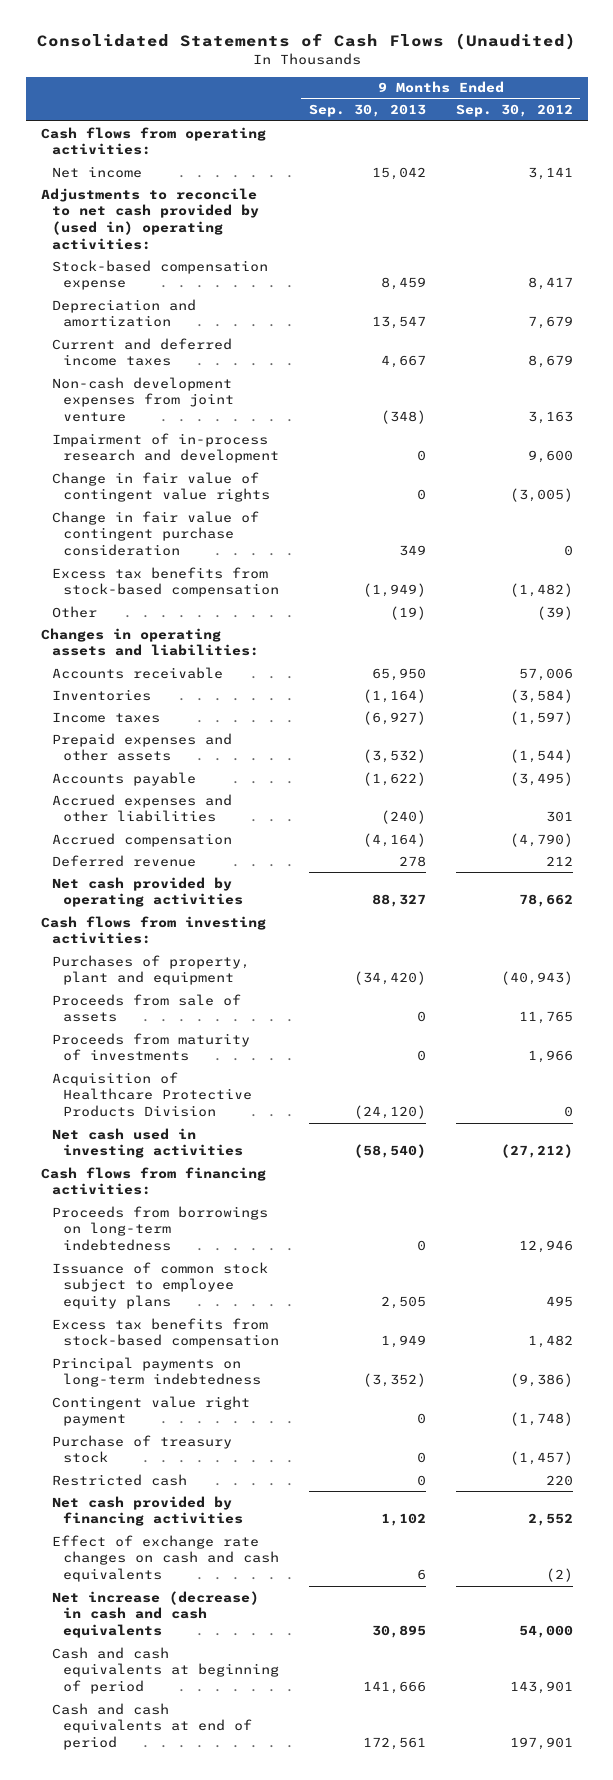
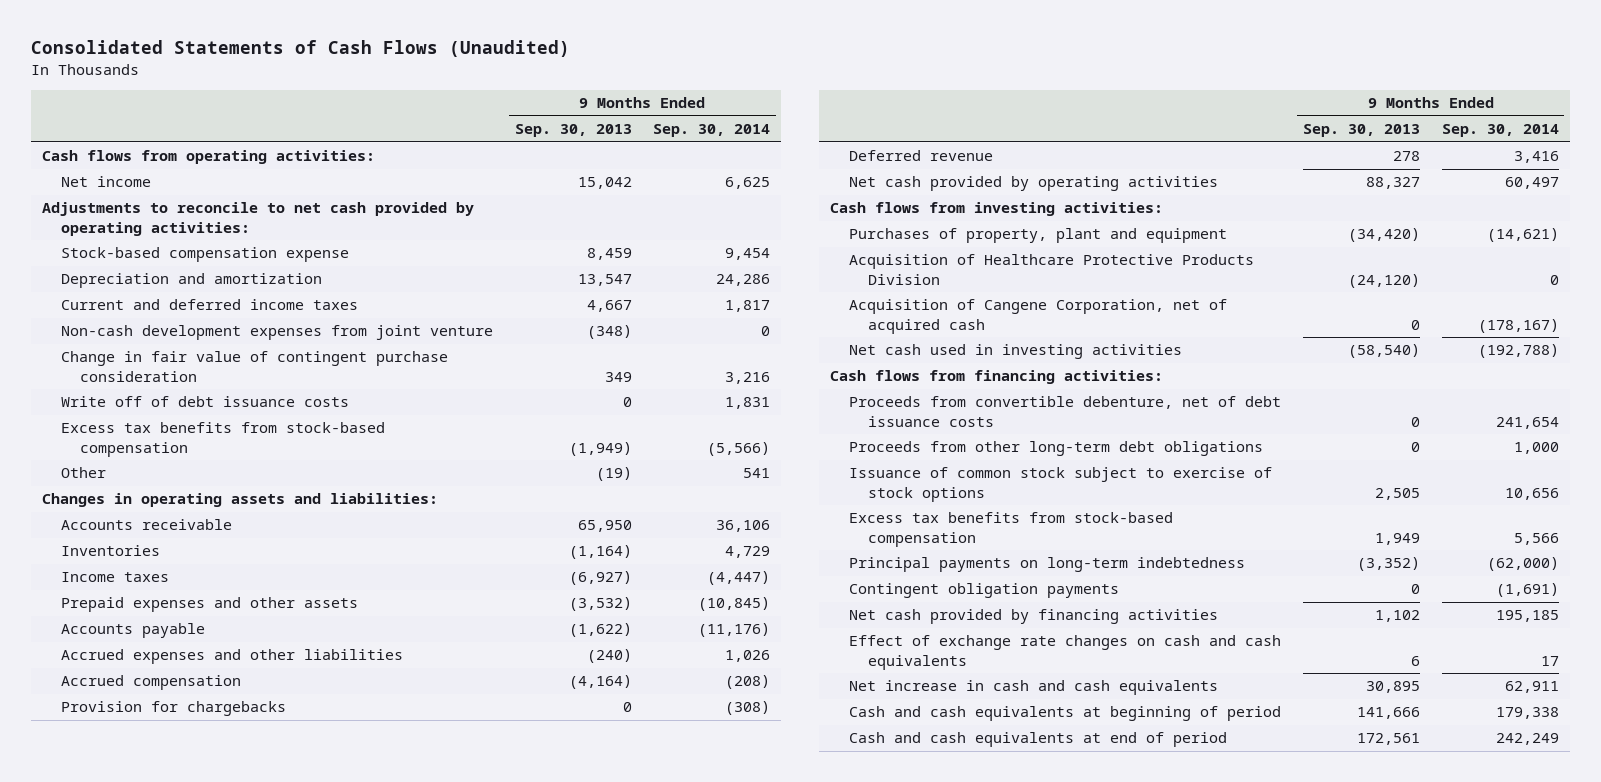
[455,104,573,118] Sep. 30, 2012 -> none
none -> [653,124,771,138] Sep. 30, 2014
[40,187,259,250] Adjustments to reconcile to net cash provided by (used in) operating activities: -> [41,202,474,236] Adjustments to reconcile to net cash provided by operating activities:
[51,432,279,464] Impairment of in-process research and development -> none
[51,471,270,503] Change in fair value of contingent value rights -> none
none -> [60,396,349,408] Write off of debt issuance costs
none -> [60,701,286,717] Provision for chargebacks
[51,993,241,1023] Proceeds from sale of assets -> none
[51,1032,250,1062] Proceeds from maturity of investments -> none
none -> [849,299,1228,334] Acquisition of Cangene Corporation, net of acquired cash
[51,1205,268,1252] Proceeds from borrowings on long-term indebtedness -> none
none -> [849,396,1282,427] Proceeds from convertible debenture, net of debt issuance costs
none -> [849,441,1264,457] Proceeds from other long-term debt obligations
[51,1261,268,1310] Issuance of common stock subject to employee equity plans -> [849,467,1273,502] Issuance of common stock subject to exercise of stock options
[51,1434,232,1464] Purchase of treasury stock -> none
[51,1473,187,1486] Restricted cash -> none
[51,1395,250,1427] Contingent value right payment -> [849,583,1120,599] Contingent obligation payments
[51,1590,259,1639] Net increase (decrease) in cash and cash equivalents -> [849,680,1219,696] Net increase in cash and cash equivalents

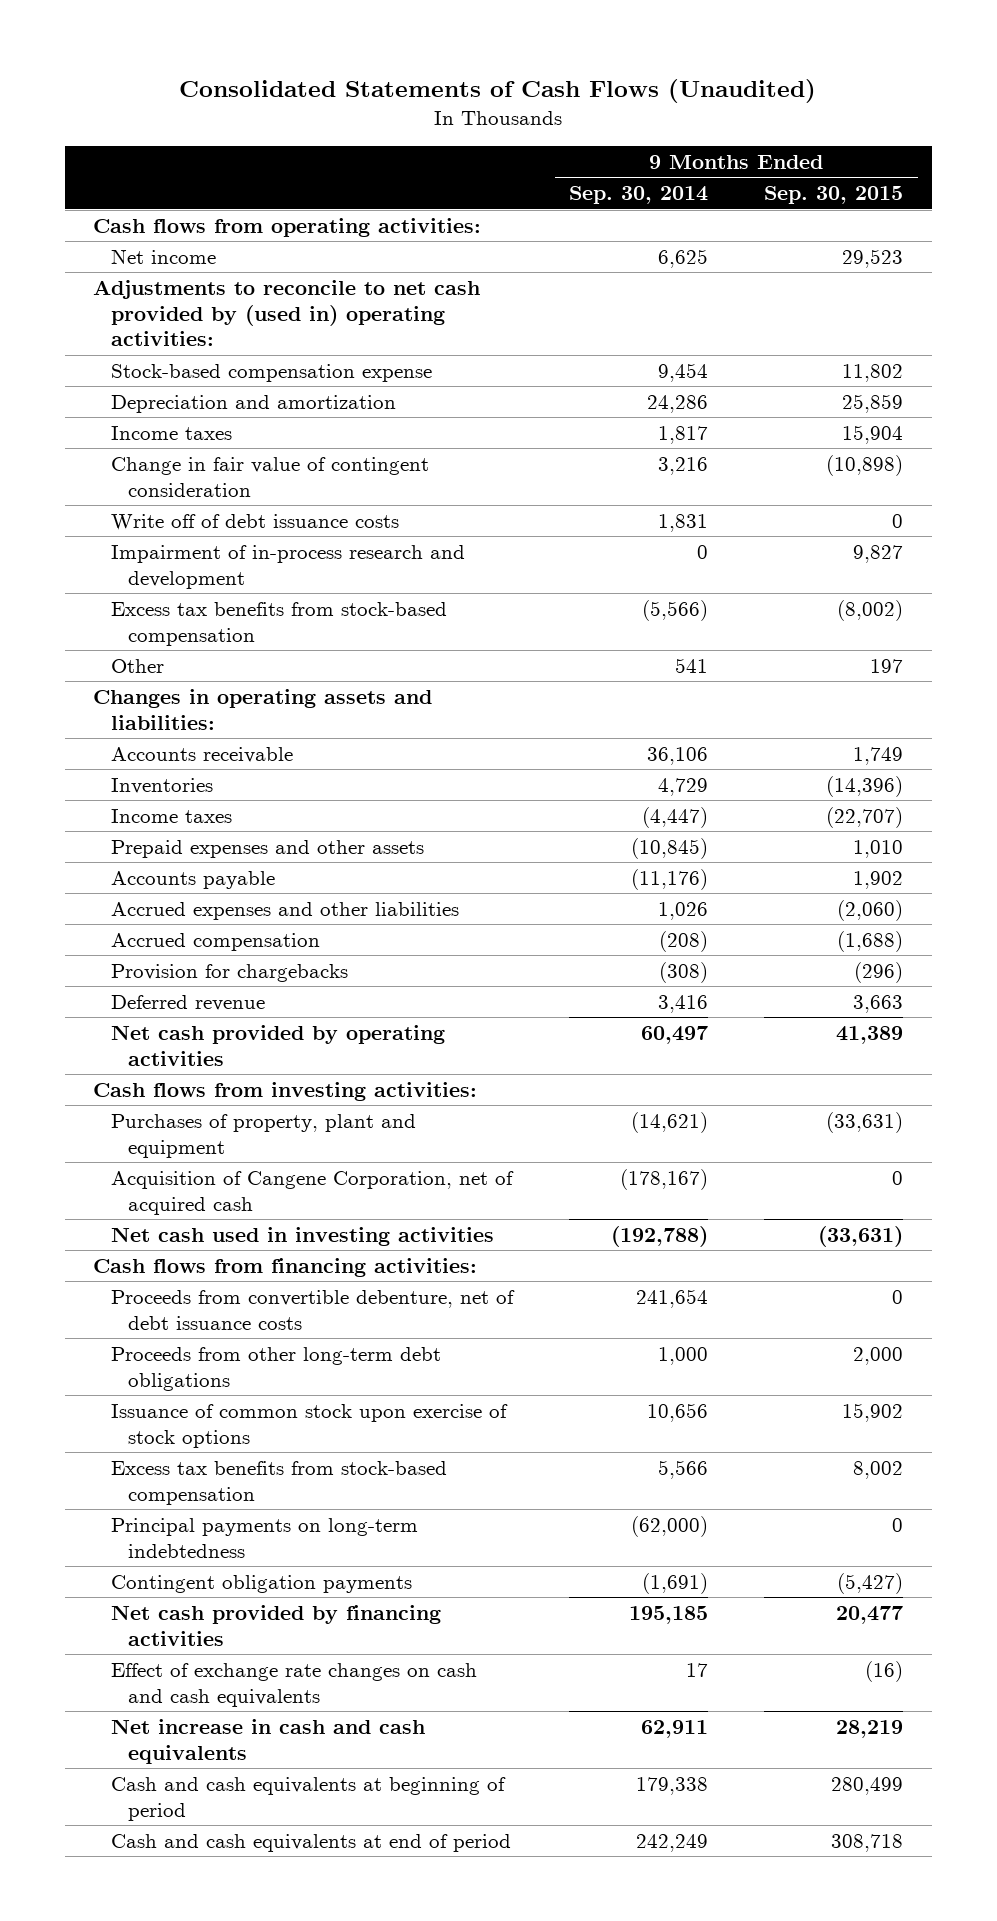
[514,124,632,138] Sep. 30, 2013 -> none
none -> [764,186,904,205] Sep. 30, 2015
[41,202,474,236] Adjustments to reconcile to net cash provided by operating activities: -> [93,279,481,347] Adjustments to reconcile to net cash provided by (used in) operating activities:
[60,325,493,341] Non-cash development expenses from joint venture -> none
[60,299,358,311] Current and deferred income taxes -> [110,425,232,440] Income taxes
[60,351,448,382] Change in fair value of contingent purchase consideration -> [110,456,429,497] Change in fair value of contingent consideration
none -> [110,544,465,589] Impairment of in-process research and development
[849,254,1255,285] Acquisition of Healthcare Protective Products Division -> none
[849,467,1273,502] Issuance of common stock subject to exercise of stock options -> [110,1403,508,1448] Issuance of common stock upon exercise of stock options

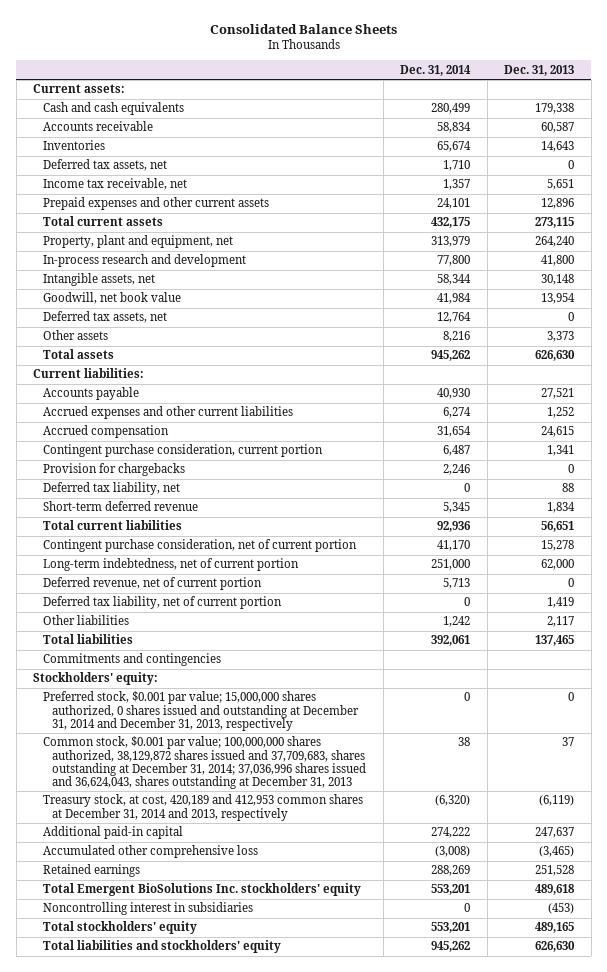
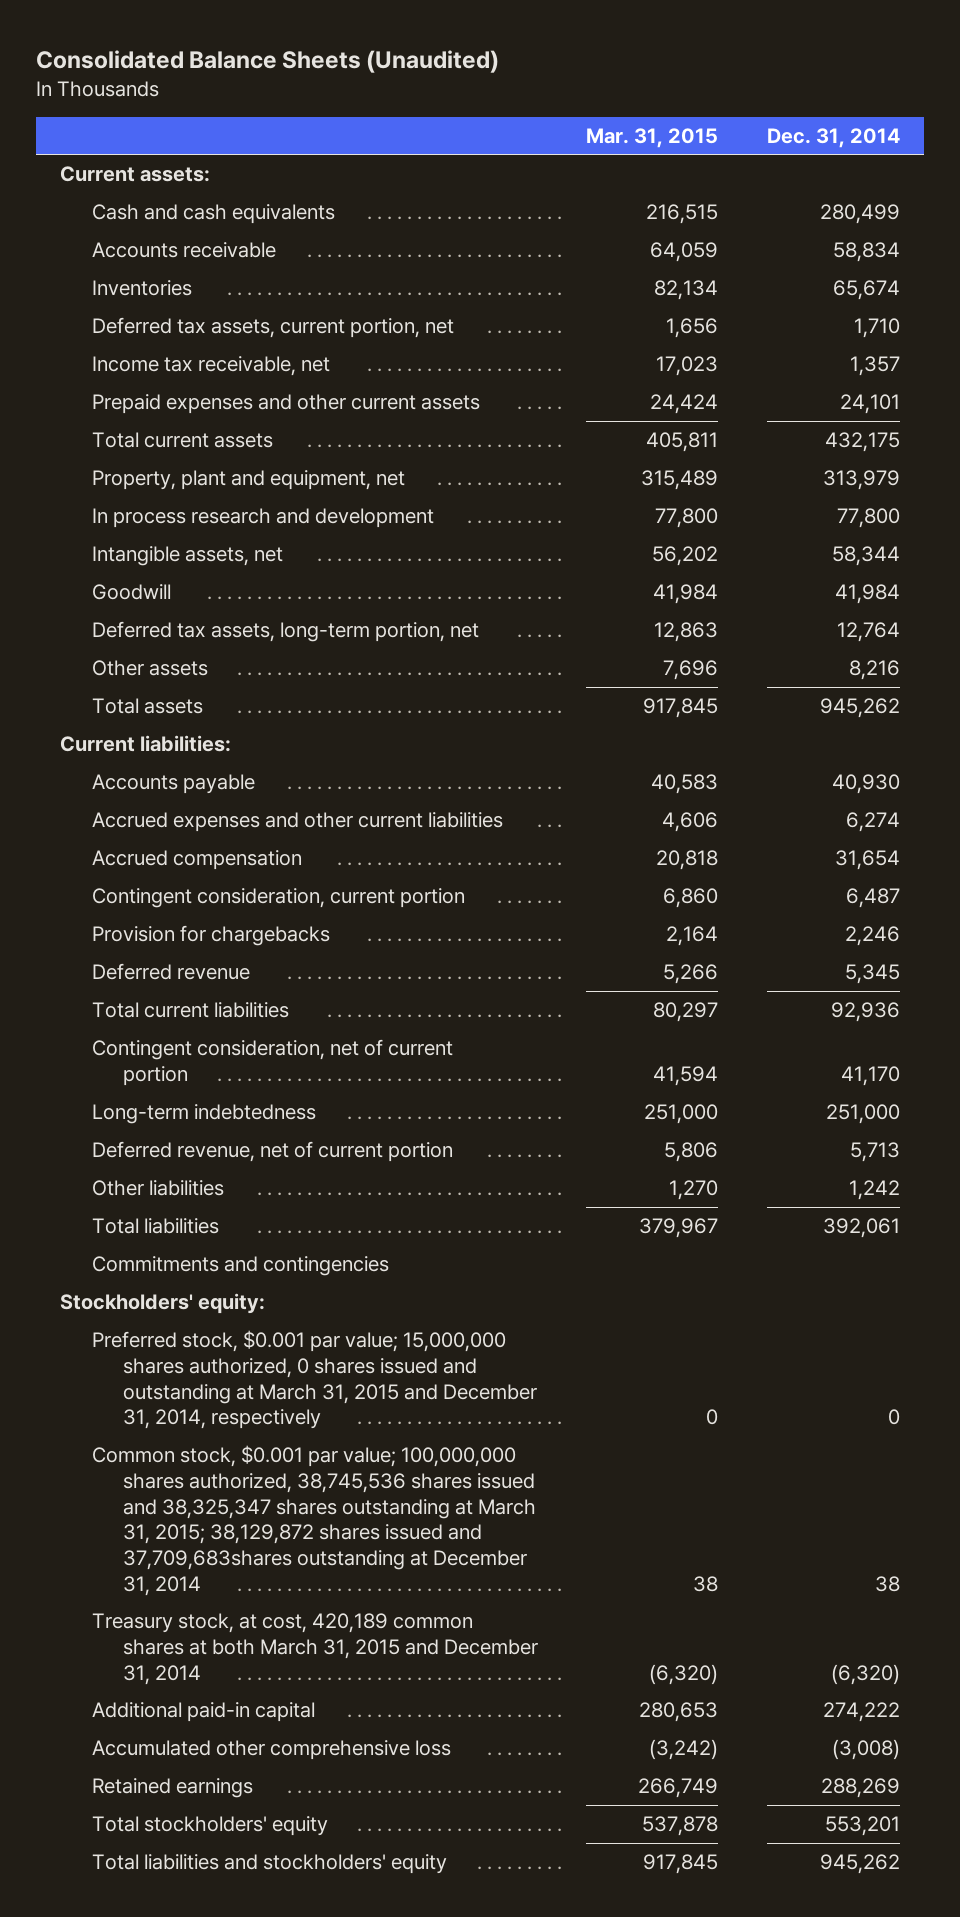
[209,23,397,34] Consolidated Balance Sheets -> [36,50,500,74] Consolidated Balance Sheets (Unaudited)
[504,64,575,76] Dec. 31, 2013 -> none
none -> [586,127,719,148] Mar. 31, 2015
[42,159,167,172] Deferred tax assets, net -> [91,317,454,339] Deferred tax assets, current portion, net
[42,254,246,268] In-process research and development -> [91,508,434,529] In process research and development
[42,292,181,305] Goodwill, net book value -> [91,584,171,601] Goodwill
[42,311,167,324] Deferred tax assets, net -> [91,621,479,643] Deferred tax assets, long-term portion, net
[42,444,323,458] Contingent purchase consideration, current portion -> [91,888,465,909] Contingent consideration, current portion
[42,482,180,496] Deferred tax liability, net -> none
[42,501,198,512] Short-term deferred revenue -> [91,963,250,981] Deferred revenue
[42,539,357,553] Contingent purchase consideration, net of current portion -> [91,1039,453,1086] Contingent consideration, net of current portion
[42,558,299,572] Long-term indebtedness, net of current portion -> [91,1104,316,1125] Long-term indebtedness
[42,596,282,610] Deferred tax liability, net of current portion -> none
[42,691,360,731] Preferred stock, $0.001 par value; 15,000,000 shares authorized, 0 shares issued and outstanding at December 31, 2014 and December 31, 2013, respectively -> [91,1330,538,1430] Preferred stock, $0.001 par value; 15,000,000 shares authorized, 0 shares issued and outstanding at March 31, 2015 and December 31, 2014, respectively
[42,736,367,790] Common stock, $0.001 par value; 100,000,000 shares authorized, 38,129,872 shares issued and 37,709,683, shares outstanding at December 31, 2014; 37,036,996 shares issued and 36,624,043, shares outstanding at December 31, 2013 -> [91,1445,537,1596] Common stock, $0.001 par value; 100,000,000 shares authorized, 38,745,536 shares issued and 38,325,347 shares outstanding at March 31, 2015; 38,129,872 shares issued and 37,709,683shares outstanding at December 31, 2014
[42,794,363,821] Treasury stock, at cost, 420,189 and 412,953 common shares at December 31, 2014 and 2013, respectively -> [91,1613,539,1685] Treasury stock, at cost, 420,189 common shares at both March 31, 2015 and December 31, 2014
[42,883,361,897] Total Emergent BioSolutions Inc. stockholders' equity -> none
[42,902,253,916] Noncontrolling interest in subsidiaries -> none

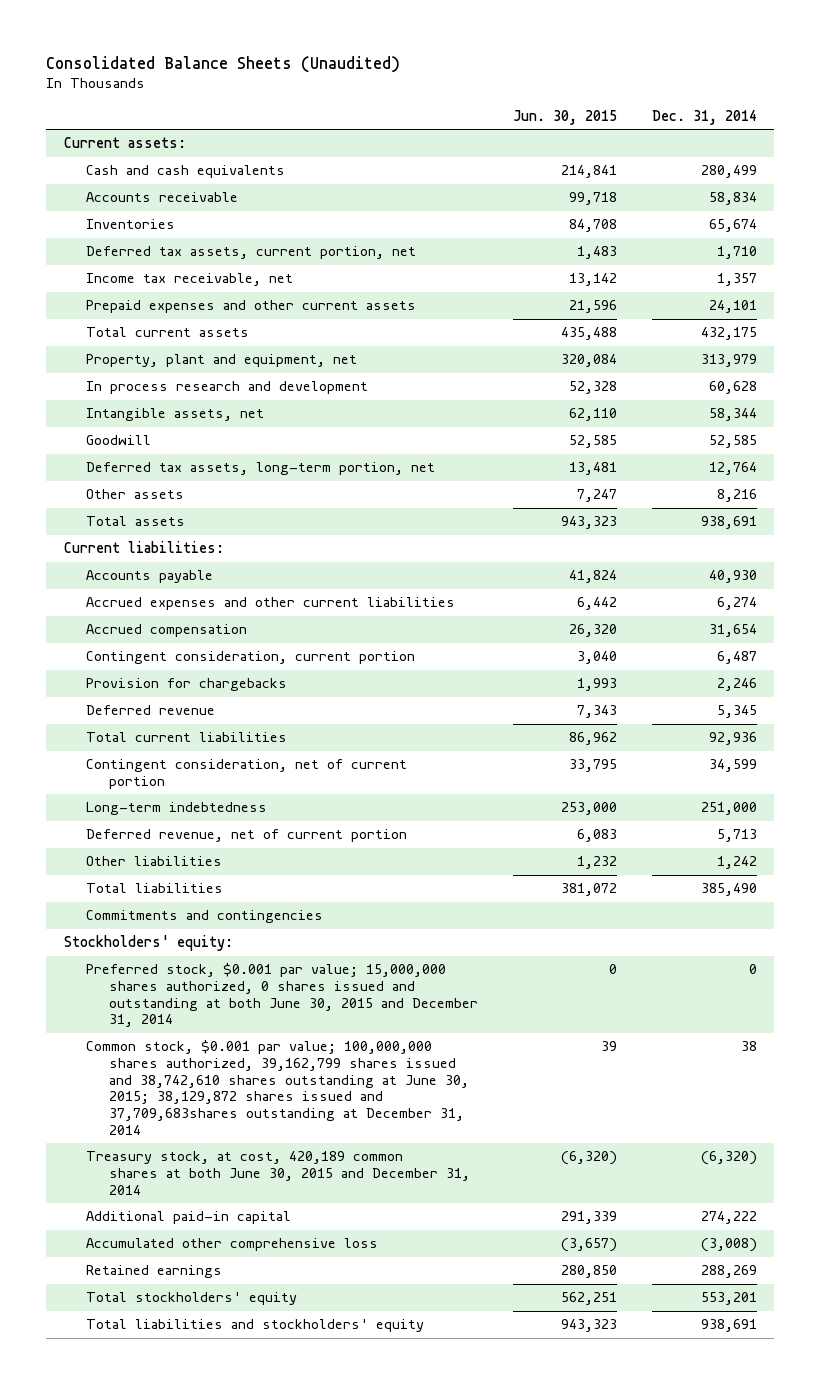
[586,127,719,148] Mar. 31, 2015 -> none
none -> [512,109,617,125] Jun. 30, 2015
[836,508,900,529] 77,800 -> [708,381,757,395] 60,628
[834,584,900,605] 41,984 -> [708,435,757,449] 52,585
[819,698,900,719] 945,262 -> [700,516,757,530] 938,691
[840,1065,900,1086] 41,170 -> [708,759,757,773] 34,599
[822,1218,900,1239] 392,061 -> [700,883,757,897] 385,490
[91,1330,538,1430] Preferred stock, $0.001 par value; 15,000,000 shares authorized, 0 shares issued and outstanding at March 31, 2015 and December 31, 2014, respectively -> [86,963,478,1028] Preferred stock, $0.001 par value; 15,000,000 shares authorized, 0 shares issued and outstanding at both June 30, 2015 and December 31, 2014
[91,1445,537,1596] Common stock, $0.001 par value; 100,000,000 shares authorized, 38,745,536 shares issued and 38,325,347 shares outstanding at March 31, 2015; 38,129,872 shares issued and 37,709,683shares outstanding at December 31, 2014 -> [86,1040,469,1135] Common stock, $0.001 par value; 100,000,000 shares authorized, 39,162,799 shares issued and 38,742,610 shares outstanding at June 30, 2015; 38,129,872 shares issued and 37,709,683shares outstanding at December 31, 2014
[91,1613,539,1685] Treasury stock, at cost, 420,189 common shares at both March 31, 2015 and December 31, 2014 -> [86,1151,470,1195] Treasury stock, at cost, 420,189 common shares at both June 30, 2015 and December 31, 2014
[819,1854,900,1875] 945,262 -> [700,1319,757,1333] 938,691

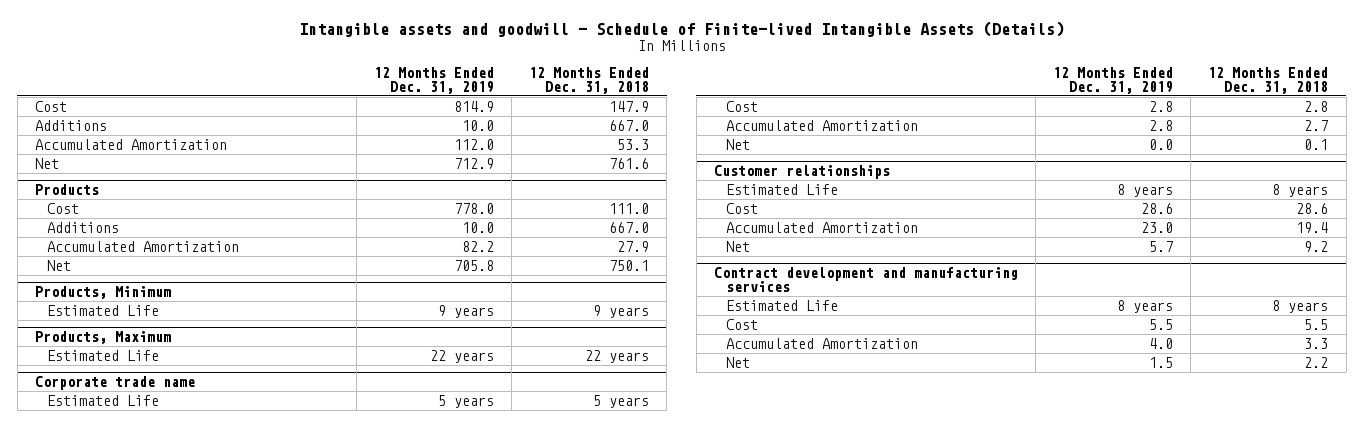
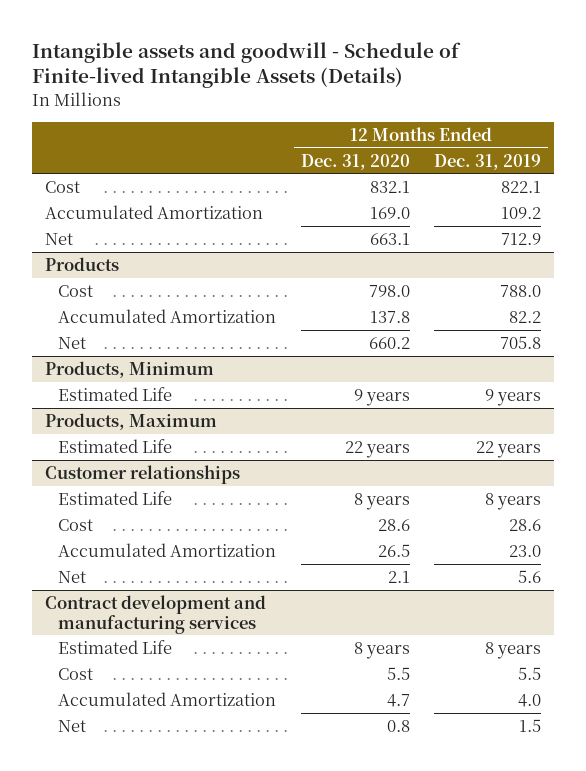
[529,66,650,94] 12 Months Ended Dec. 31, 2018 -> none
none -> [300,153,410,170] Dec. 31, 2020
[34,119,107,131] Additions -> none
[453,100,494,112] 814.9 -> [501,180,542,193] 822.1
[453,138,494,150] 112.0 -> [501,206,542,219] 109.2
[47,221,120,233] Additions -> none
[453,202,494,214] 778.0 -> [500,284,542,297] 788.0
[34,375,195,390] Corporate trade name -> none
[47,394,160,406] Estimated Life -> none
[726,100,759,112] Cost -> none
[726,119,919,131] Accumulated Amortization -> none
[726,138,751,150] Net -> none
[1149,240,1174,252] 5.7 -> [518,569,542,583] 5.6

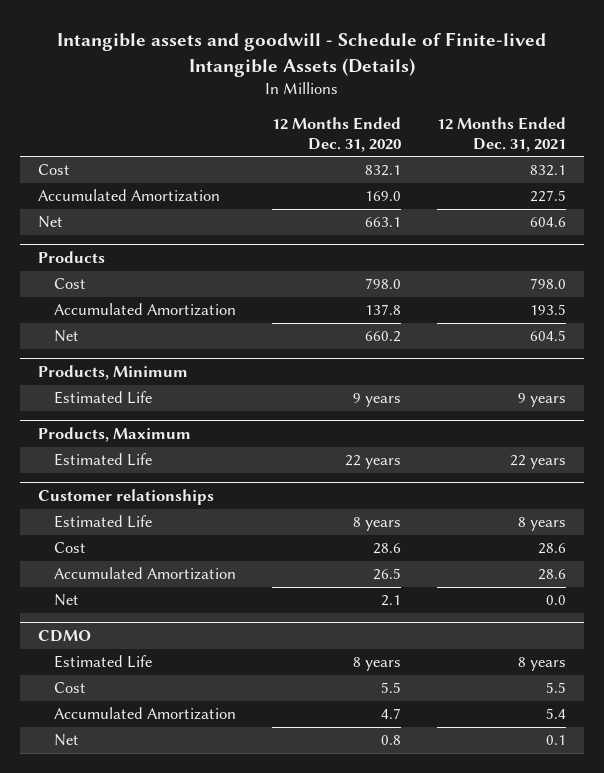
[434,153,542,170] Dec. 31, 2019 -> none
none -> [437,116,567,152] 12 Months Ended Dec. 31, 2021
[44,594,266,634] Contract development and manufacturing services -> [37,630,91,643] CDMO

